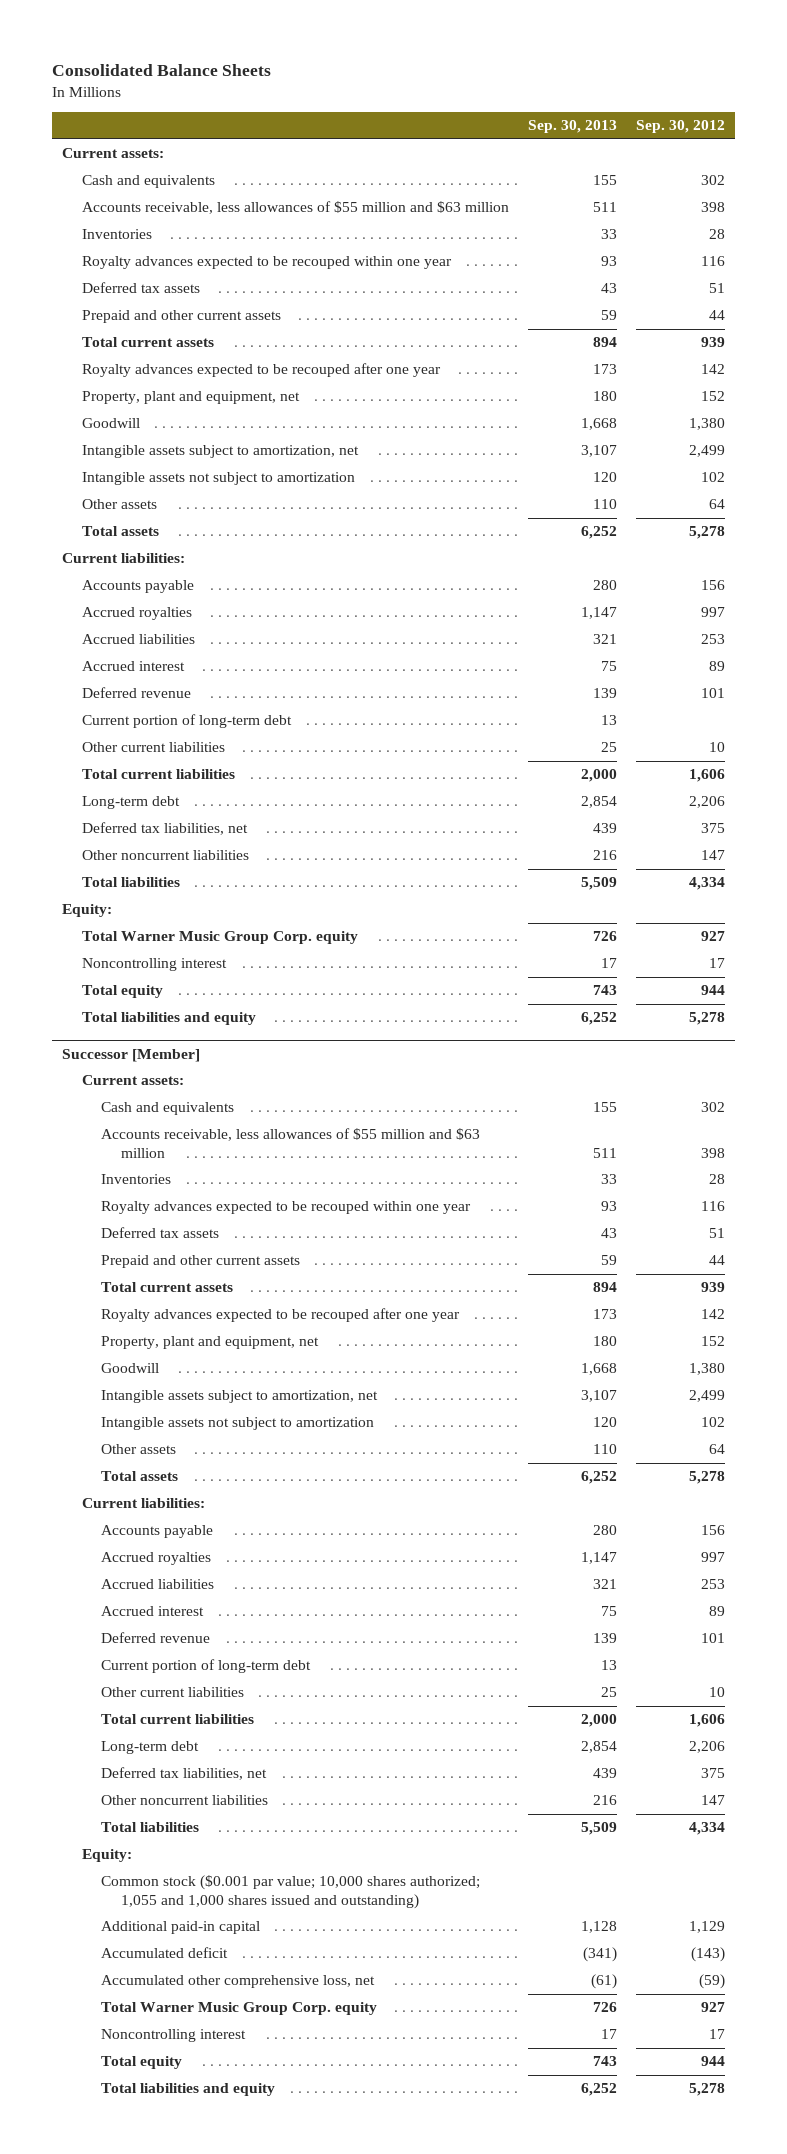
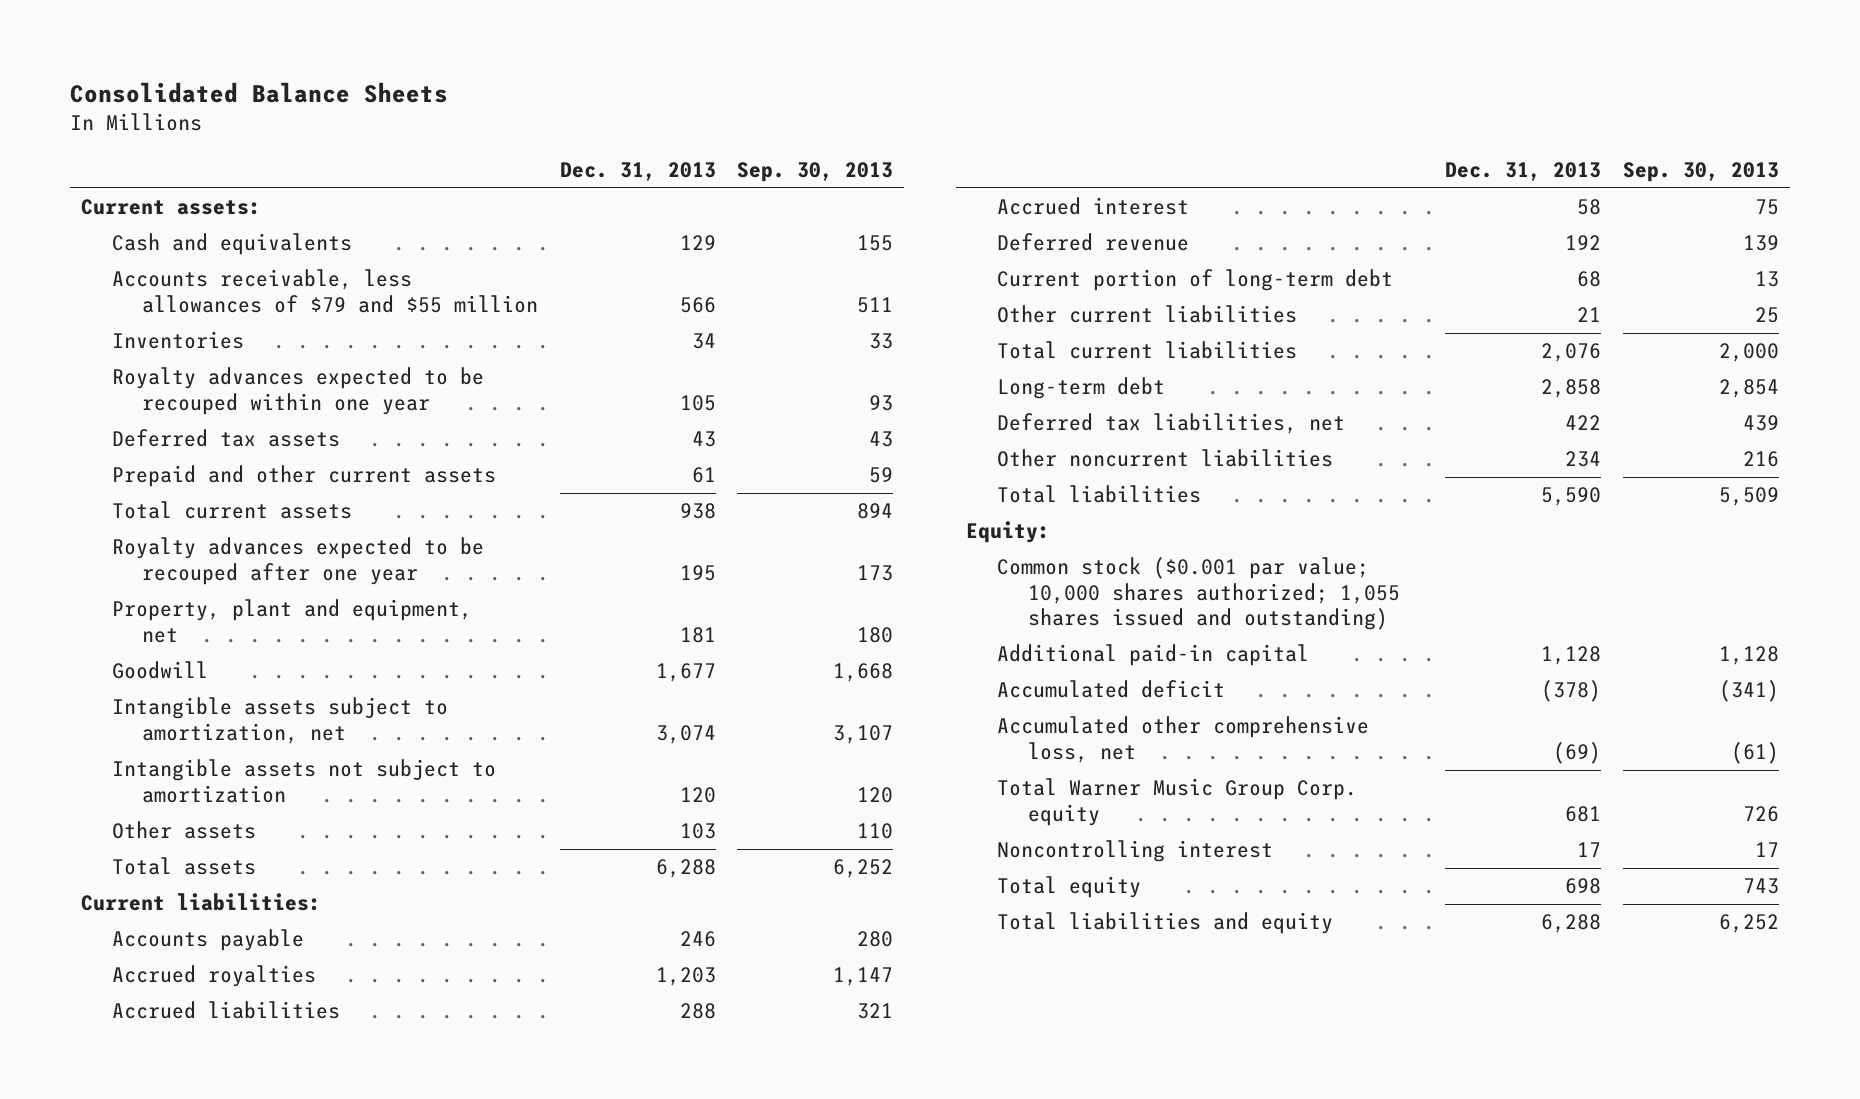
[636,120,726,134] Sep. 30, 2012 -> none
none -> [559,161,716,181] Dec. 31, 2013
[81,229,152,240] Inventories -> none
[81,256,452,270] Royalty advances expected to be recouped within one year -> none
[81,282,200,294] Deferred tax assets -> none
[81,310,281,324] Prepaid and other current assets -> none
[81,337,214,348] Total current assets -> none
[81,363,441,378] Royalty advances expected to be recouped after one year -> none
[81,391,300,405] Property, plant and equipment, net -> none
[81,418,140,429] Goodwill -> none
[81,445,359,459] Intangible assets subject to amortization, net -> none
[81,472,355,486] Intangible assets not subject to amortization -> none
[81,499,157,510] Other assets -> none
[81,526,159,537] Total assets -> none
[61,553,185,564] Current liabilities: -> none
[81,580,194,594] Accounts payable -> none
[81,607,192,621] Accrued royalties -> none
[81,634,195,645] Accrued liabilities -> none
[81,661,185,672] Accrued interest -> none
[81,687,191,699] Deferred revenue -> none
[81,714,292,729] Current portion of long-term debt -> none
[81,742,225,753] Other current liabilities -> none
[81,769,235,780] Total current liabilities -> none
[81,796,180,810] Long-term debt -> none
[81,822,248,836] Deferred tax liabilities, net -> none
[81,850,249,861] Other noncurrent liabilities -> none
[81,877,180,888] Total liabilities -> none
[61,904,112,918] Equity: -> none
[81,931,358,945] Total Warner Music Group Corp. equity -> none
[81,958,227,972] Noncontrolling interest -> none
[81,985,163,999] Total equity -> none
[81,1012,256,1026] Total liabilities and equity -> none
[61,1048,200,1062] Successor [Member] -> none
[81,1075,184,1086] Current assets: -> none
[101,1102,235,1116] Cash and equivalents -> none
[101,1128,481,1158] Accounts receivable, less allowances of $55 million and $63 million -> none
[81,201,509,215] Accounts receivable, less allowances of $55 million and $63 million -> [111,269,539,313] Accounts receivable, less allowances of $79 and $55 million
[101,1875,481,1909] Common stock ($0.001 par value; 10,000 shares authorized; 1,055 and 1,000 shares issued and outstanding) -> [997,557,1401,630] Common stock ($0.001 par value; 10,000 shares authorized; 1,055 shares issued and outstanding)

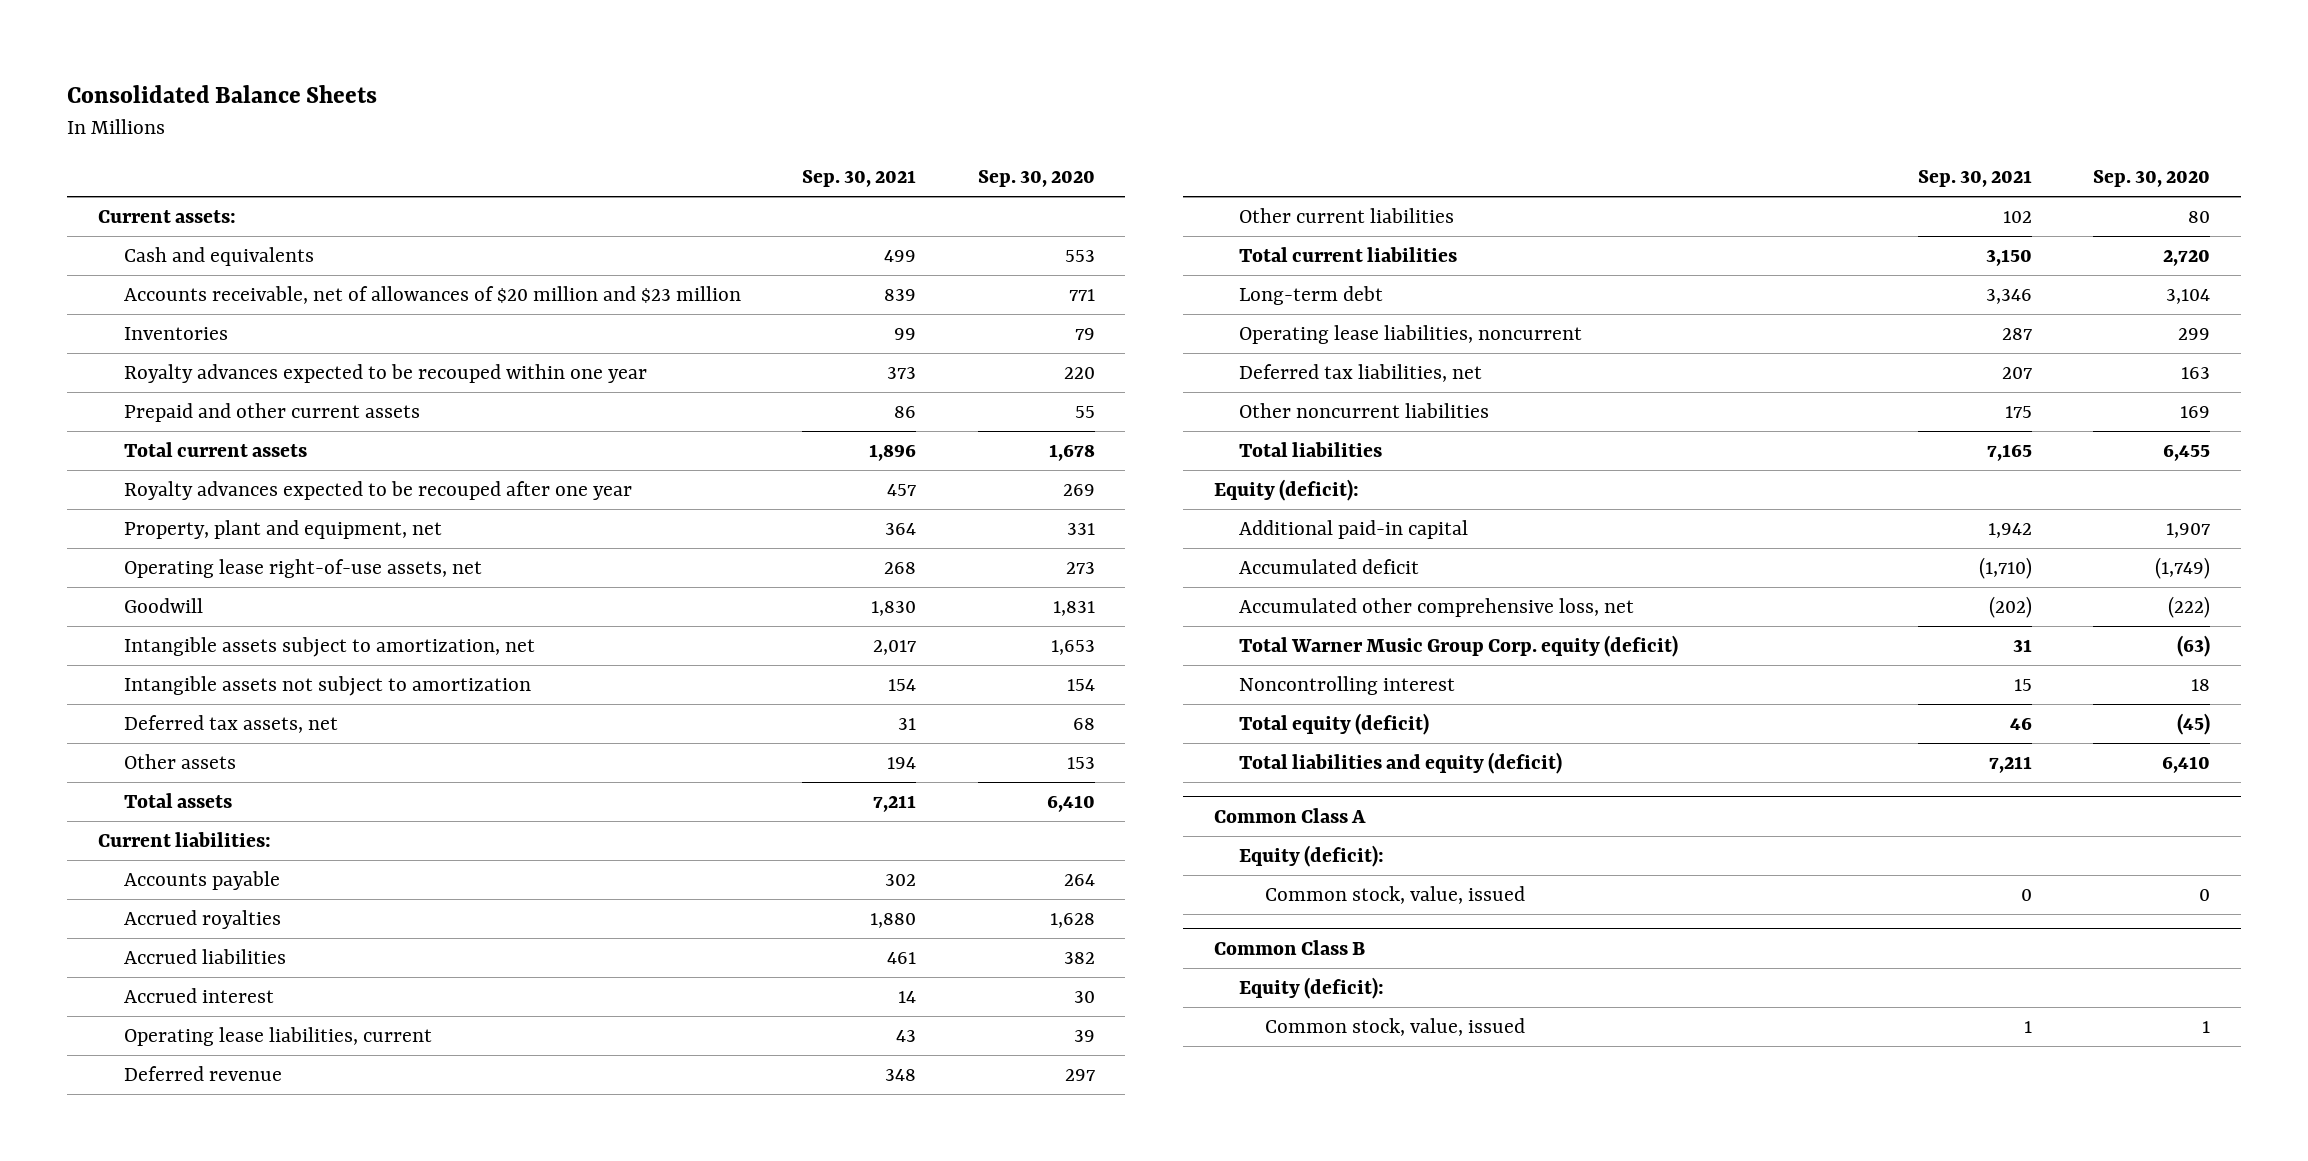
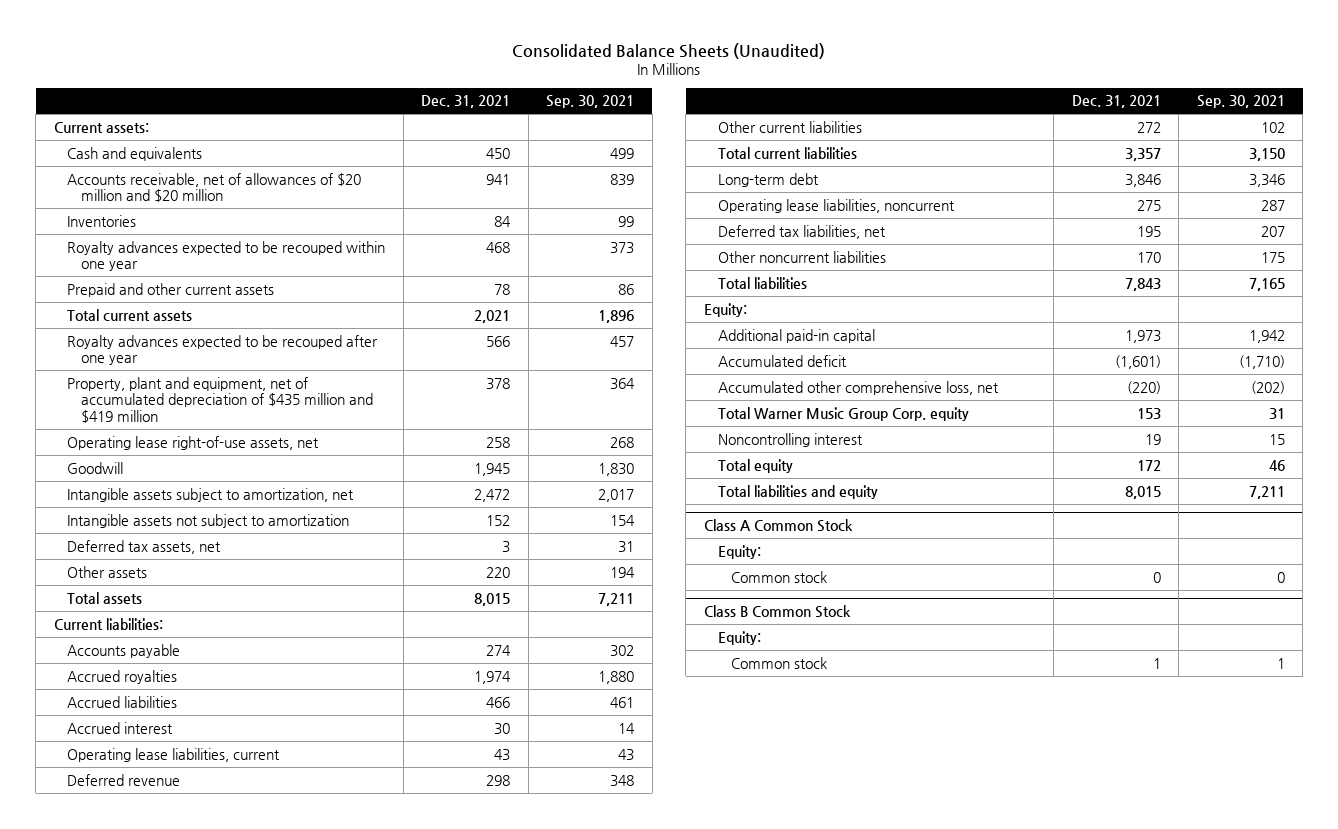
[67,85,378,104] Consolidated Balance Sheets -> [512,43,826,60] Consolidated Balance Sheets (Unaudited)
[977,170,1095,188] Sep. 30, 2020 -> none
none -> [421,95,511,109] Dec. 31, 2021
[123,286,741,305] Accounts receivable, net of allowances of $20 million and $23 million -> [67,172,362,203] Accounts receivable, net of allowances of $20 million and $20 million
[123,520,442,540] Property, plant and equipment, net -> [67,376,373,423] Property, plant and equipment, net of accumulated depreciation of $435 million and $419 million
[1213,479,1359,502] Equity (deficit): -> [703,302,747,317] Equity:
[1239,635,1679,658] Total Warner Music Group Corp. equity (deficit) -> [717,406,969,421] Total Warner Music Group Corp. equity
[1239,713,1430,736] Total equity (deficit) -> [717,458,793,473] Total equity
[1239,752,1563,775] Total liabilities and equity (deficit) -> [717,484,878,499] Total liabilities and equity
[1213,807,1366,823] Common Class A -> [703,518,853,532] Class A Common Stock
[1239,845,1385,868] Equity (deficit): -> [717,544,761,559] Equity:
[1265,886,1526,905] Common stock, value, issued -> [731,570,828,583] Common stock
[1213,939,1365,955] Common Class B -> [703,604,851,618] Class B Common Stock
[1239,977,1385,1000] Equity (deficit): -> [717,630,761,645] Equity:
[1265,1018,1526,1037] Common stock, value, issued -> [731,656,828,669] Common stock

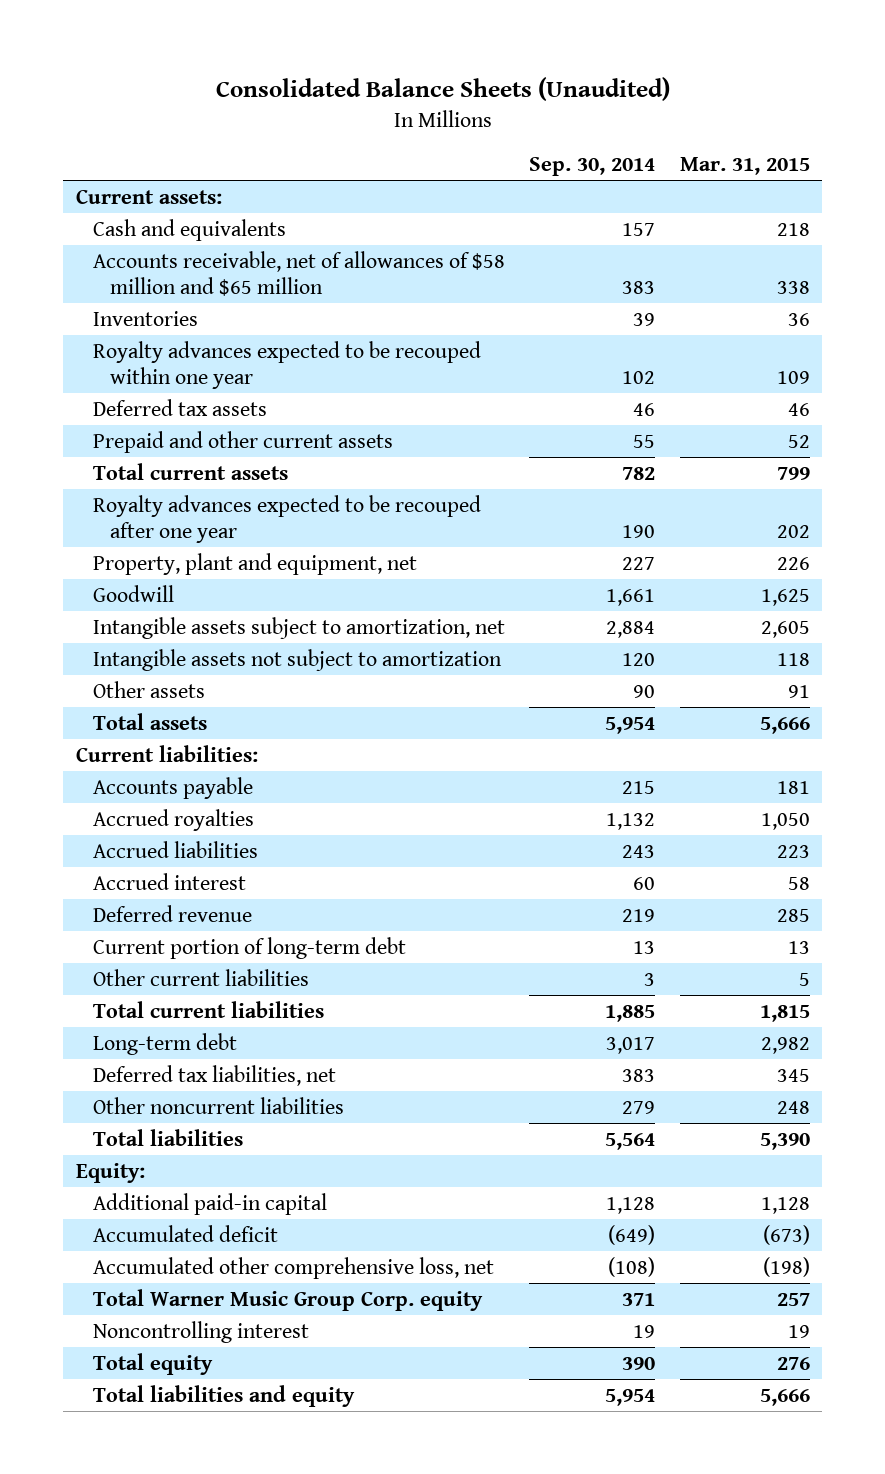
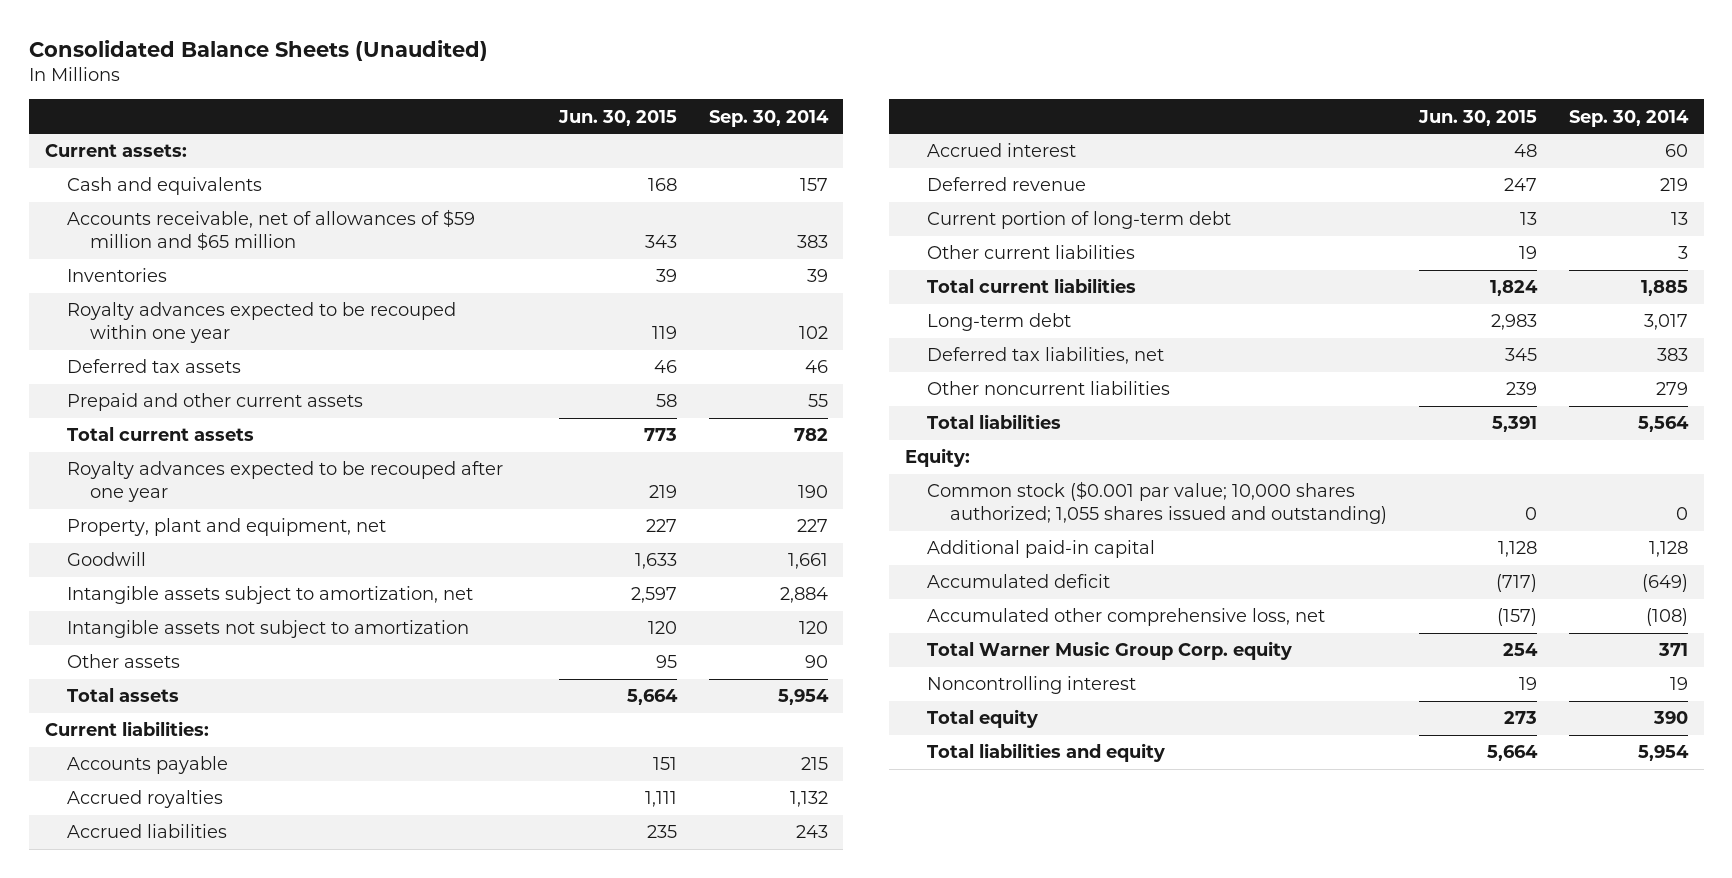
[679,156,810,175] Mar. 31, 2015 -> none
none -> [557,109,677,126] Jun. 30, 2015
[92,250,505,296] Accounts receivable, net of allowances of $58 million and $65 million -> [67,209,476,251] Accounts receivable, net of allowances of $59 million and $65 million
none -> [927,481,1387,525] Common stock ($0.001 par value; 10,000 shares authorized; 1,055 shares issued and outstanding)

